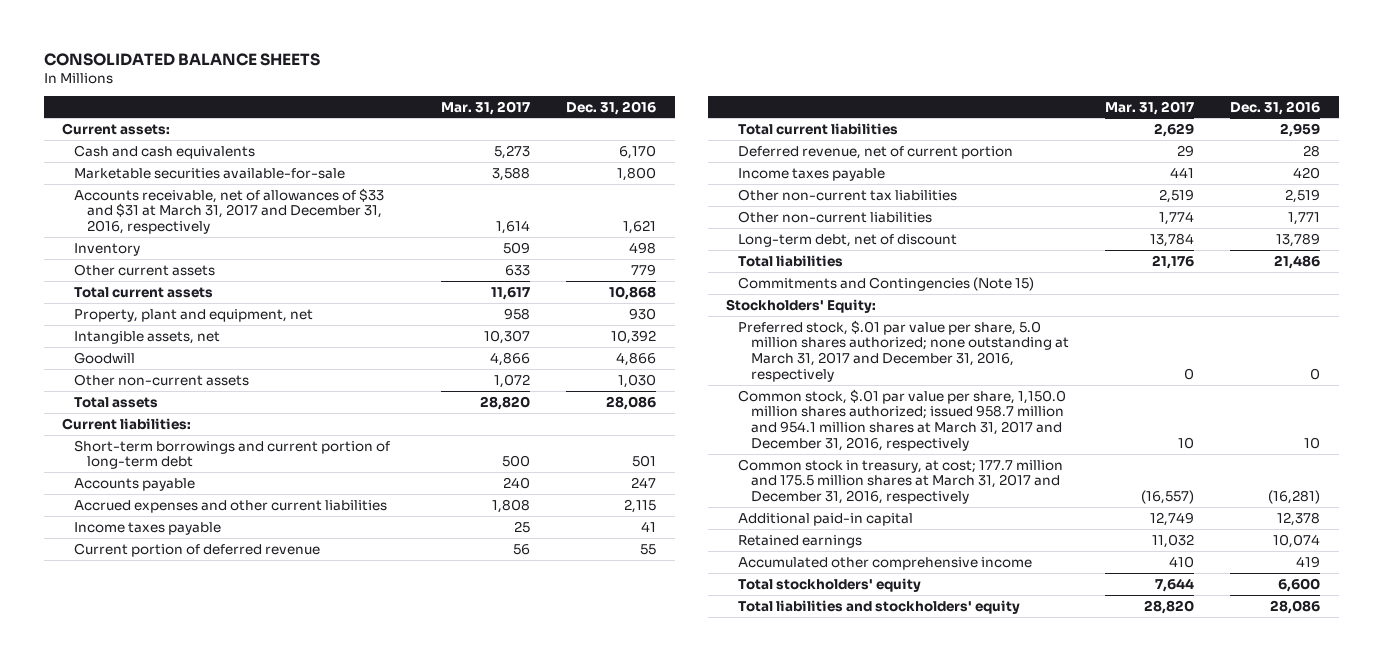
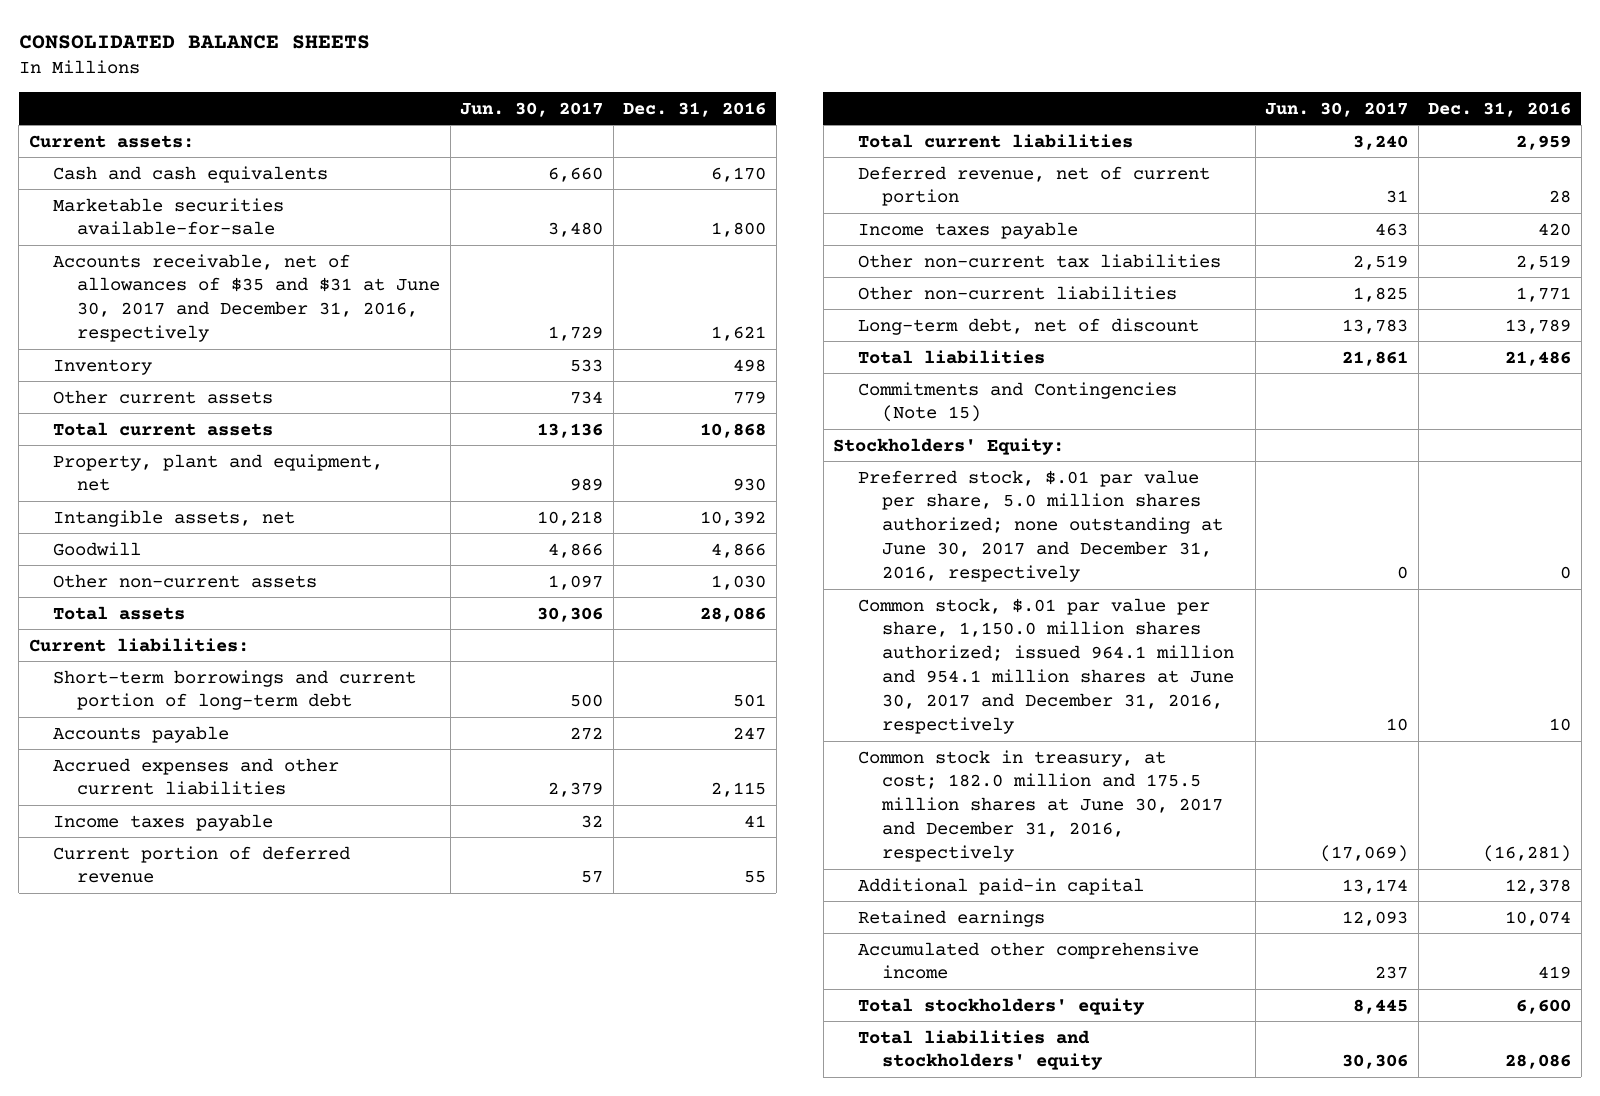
[440,100,530,115] Mar. 31, 2017 -> none
none -> [460,101,604,117] Jun. 30, 2017
[74,187,385,235] Accounts receivable, net of allowances of $33 and $31 at March 31, 2017 and December 31, 2016, respectively -> [52,253,441,343] Accounts receivable, net of allowances of $35 and $31 at June 30, 2017 and December 31, 2016, respectively
[738,319,1069,382] Preferred stock, $.01 par value per share, 5.0 million shares authorized; none outstanding at March 31, 2017 and December 31, 2016, respectively -> [857,469,1224,583] Preferred stock, $.01 par value per share, 5.0 million shares authorized; none outstanding at June 30, 2017 and December 31, 2016, respectively
[738,388,1067,451] Common stock, $.01 par value per share, 1,150.0 million shares authorized; issued 958.7 million and 954.1 million shares at March 31, 2017 and December 31, 2016, respectively -> [857,597,1235,735] Common stock, $.01 par value per share, 1,150.0 million shares authorized; issued 964.1 million and 954.1 million shares at June 30, 2017 and December 31, 2016, respectively
[738,458,1064,505] Common stock in treasury, at cost; 177.7 million and 175.5 million shares at March 31, 2017 and December 31, 2016, respectively -> [857,749,1224,863] Common stock in treasury, at cost; 182.0 million and 175.5 million shares at June 30, 2017 and December 31, 2016, respectively

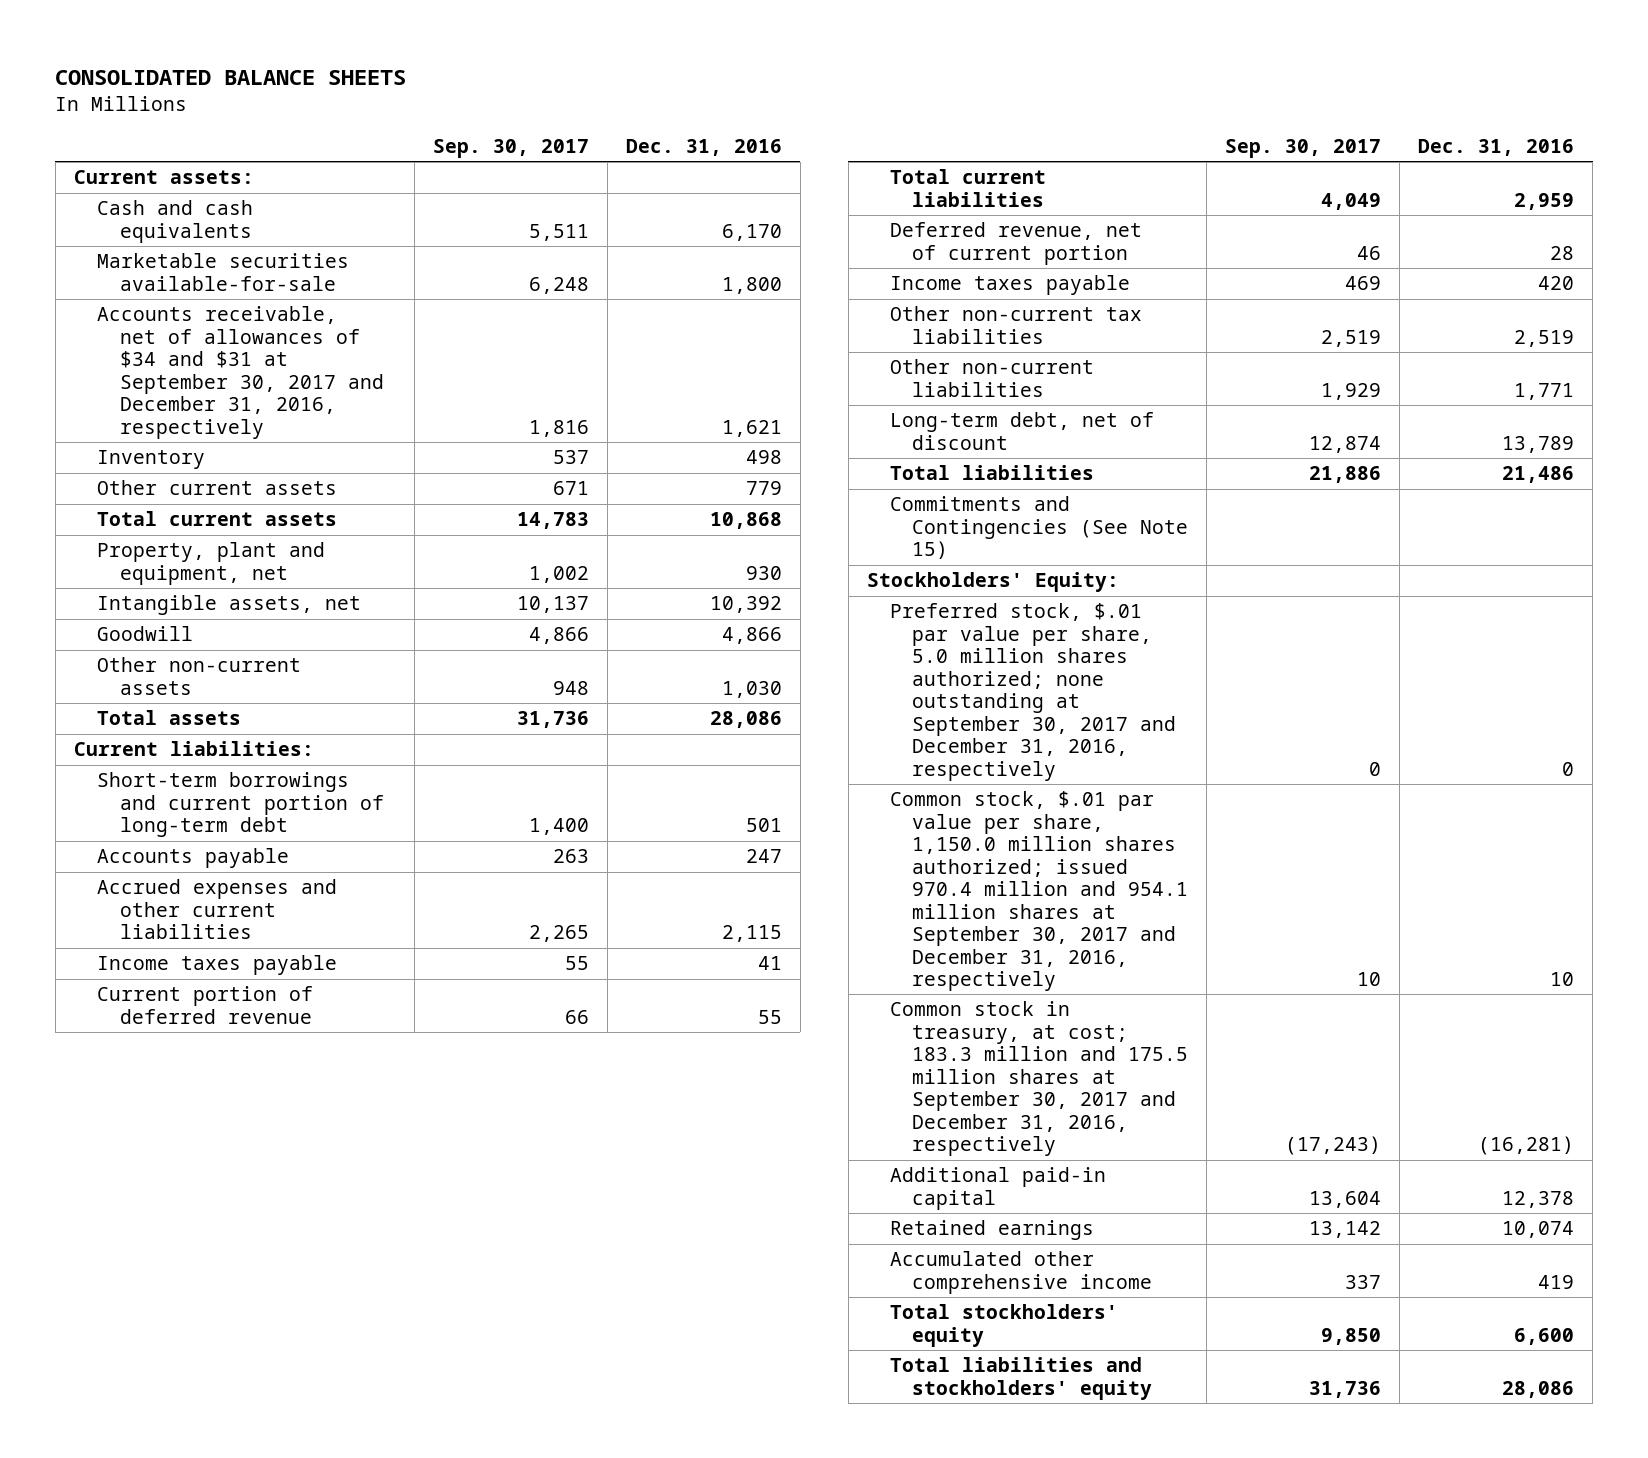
[460,101,604,117] Jun. 30, 2017 -> none
none -> [432,138,589,158] Sep. 30, 2017
[52,253,441,343] Accounts receivable, net of allowances of $35 and $31 at June 30, 2017 and December 31, 2016, respectively -> [96,306,384,439] Accounts receivable, net of allowances of $34 and $31 at September 30, 2017 and December 31, 2016, respectively
[857,381,1177,423] Commitments and Contingencies (Note 15) -> [889,496,1189,560] Commitments and Contingencies (See Note 15)
[857,469,1224,583] Preferred stock, $.01 par value per share, 5.0 million shares authorized; none outstanding at June 30, 2017 and December 31, 2016, respectively -> [889,603,1177,781] Preferred stock, $.01 par value per share, 5.0 million shares authorized; none outstanding at September 30, 2017 and December 31, 2016, respectively
[857,597,1235,735] Common stock, $.01 par value per share, 1,150.0 million shares authorized; issued 964.1 million and 954.1 million shares at June 30, 2017 and December 31, 2016, respectively -> [889,791,1189,992] Common stock, $.01 par value per share, 1,150.0 million shares authorized; issued 970.4 million and 954.1 million shares at September 30, 2017 and December 31, 2016, respectively
[857,749,1224,863] Common stock in treasury, at cost; 182.0 million and 175.5 million shares at June 30, 2017 and December 31, 2016, respectively -> [889,1001,1189,1157] Common stock in treasury, at cost; 183.3 million and 175.5 million shares at September 30, 2017 and December 31, 2016, respectively

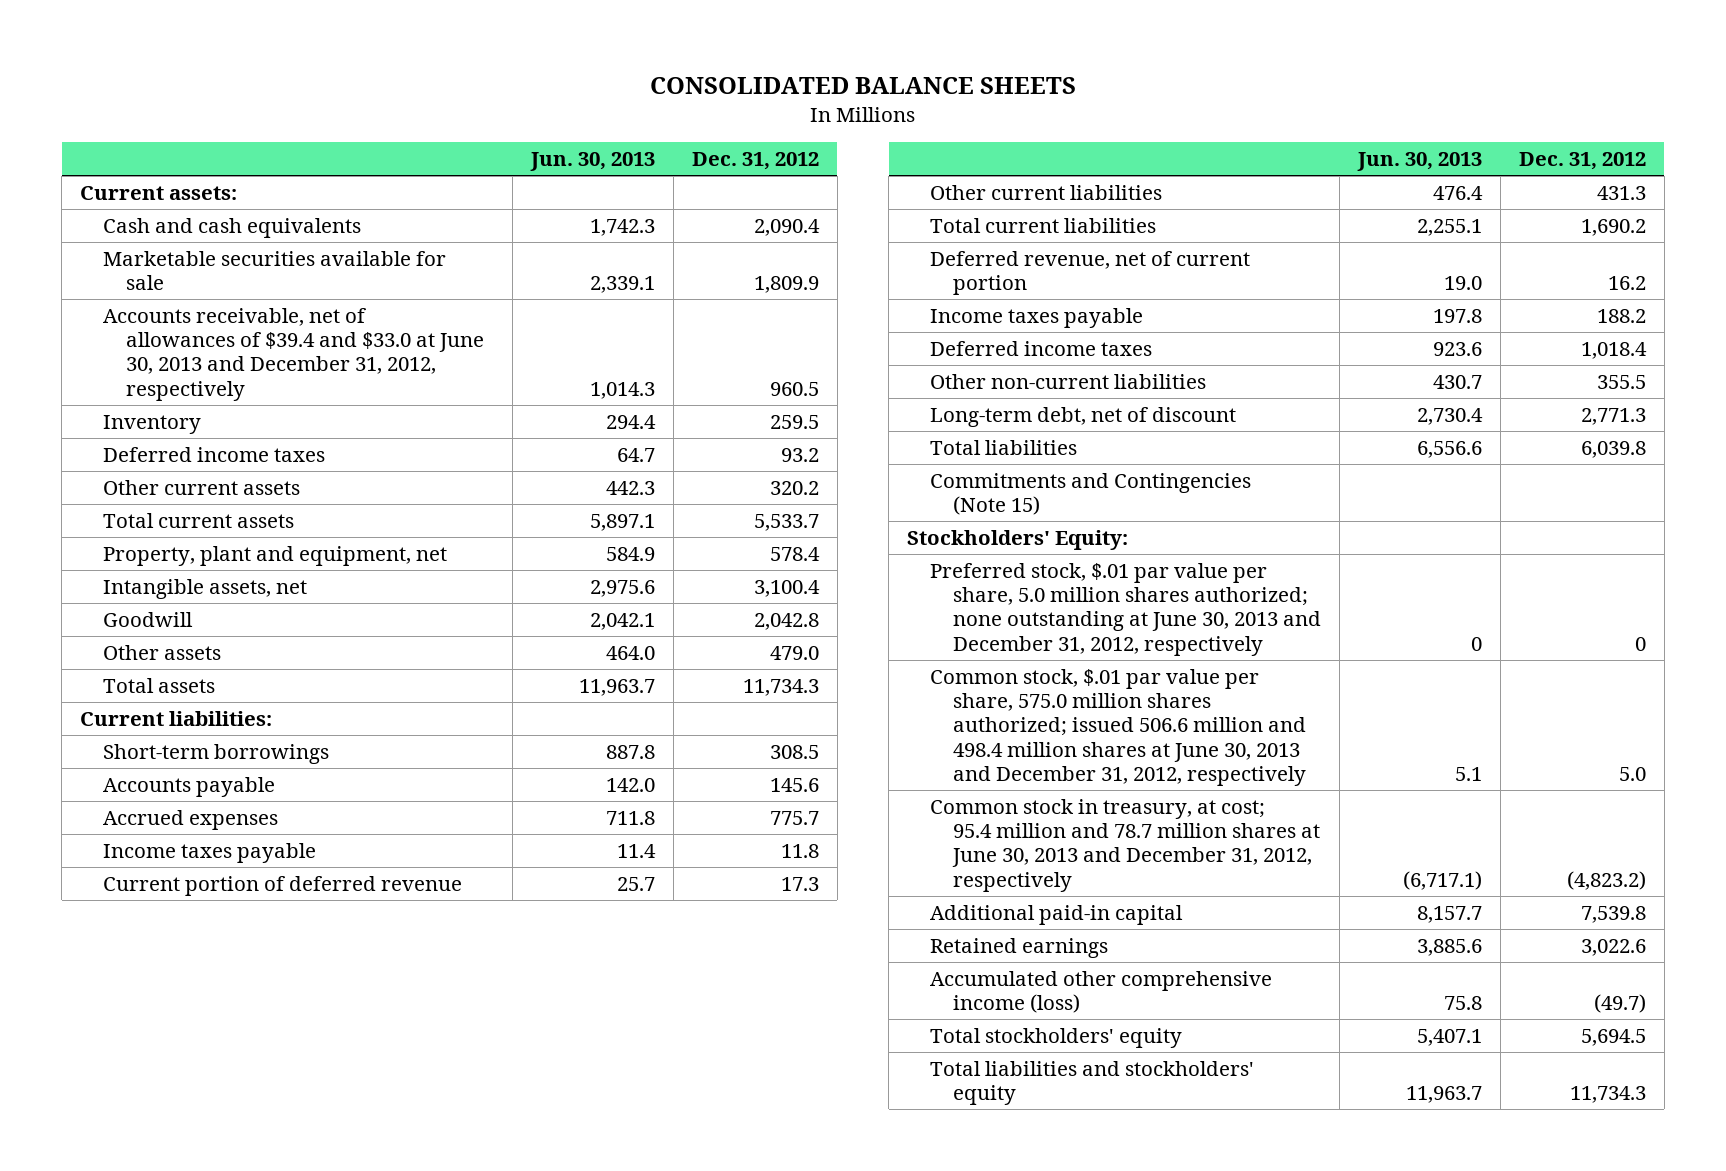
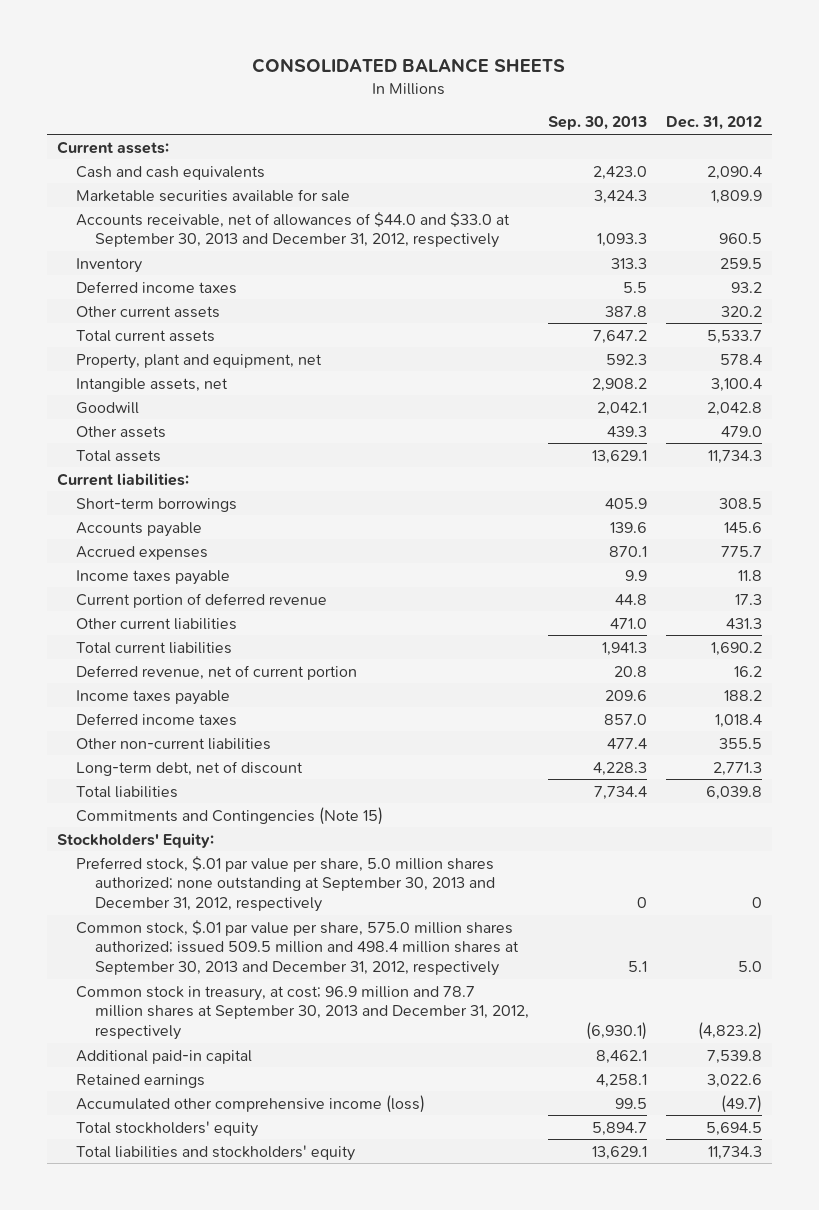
[530,152,656,172] Jun. 30, 2013 -> none
none -> [548,116,648,131] Sep. 30, 2013
[103,307,485,401] Accounts receivable, net of allowances of $39.4 and $33.0 at June 30, 2013 and December 31, 2012, respectively -> [76,211,511,249] Accounts receivable, net of allowances of $44.0 and $33.0 at September 30, 2013 and December 31, 2012, respectively
[930,562,1322,656] Preferred stock, $.01 par value per share, 5.0 million shares authorized; none outstanding at June 30, 2013 and December 31, 2012, respectively -> [76,855,496,913] Preferred stock, $.01 par value per share, 5.0 million shares authorized; none outstanding at September 30, 2013 and December 31, 2012, respectively
[930,668,1307,787] Common stock, $.01 par value per share, 575.0 million shares authorized; issued 506.6 million and 498.4 million shares at June 30, 2013 and December 31, 2012, respectively -> [76,919,520,977] Common stock, $.01 par value per share, 575.0 million shares authorized; issued 509.5 million and 498.4 million shares at September 30, 2013 and December 31, 2012, respectively
[930,798,1321,892] Common stock in treasury, at cost; 95.4 million and 78.7 million shares at June 30, 2013 and December 31, 2012, respectively -> [76,985,530,1041] Common stock in treasury, at cost; 96.9 million and 78.7 million shares at September 30, 2013 and December 31, 2012, respectively

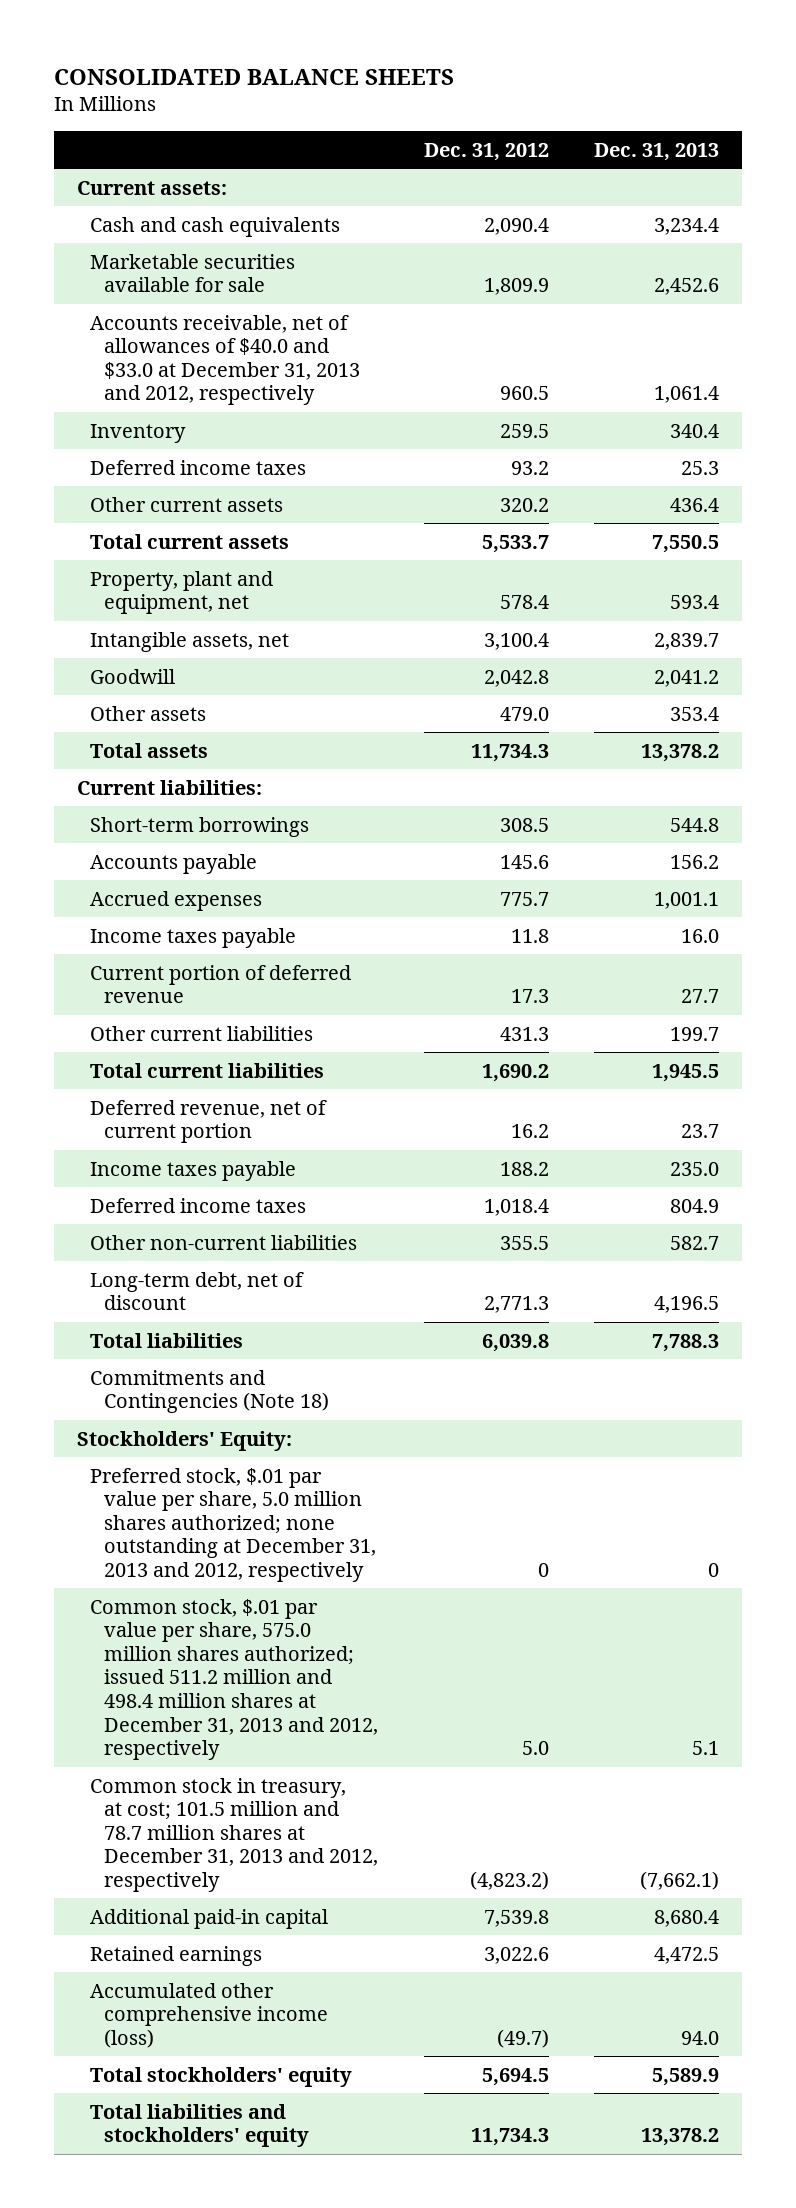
[548,116,648,131] Sep. 30, 2013 -> none
none -> [594,142,720,161] Dec. 31, 2013
[76,211,511,249] Accounts receivable, net of allowances of $44.0 and $33.0 at September 30, 2013 and December 31, 2012, respectively -> [90,314,361,406] Accounts receivable, net of allowances of $40.0 and $33.0 at December 31, 2013 and 2012, respectively
[76,806,384,825] Commitments and Contingencies (Note 15) -> [90,1369,330,1414] Commitments and Contingencies (Note 18)
[76,855,496,913] Preferred stock, $.01 par value per share, 5.0 million shares authorized; none outstanding at September 30, 2013 and December 31, 2012, respectively -> [90,1467,377,1583] Preferred stock, $.01 par value per share, 5.0 million shares authorized; none outstanding at December 31, 2013 and 2012, respectively
[76,919,520,977] Common stock, $.01 par value per share, 575.0 million shares authorized; issued 509.5 million and 498.4 million shares at September 30, 2013 and December 31, 2012, respectively -> [90,1598,379,1761] Common stock, $.01 par value per share, 575.0 million shares authorized; issued 511.2 million and 498.4 million shares at December 31, 2013 and 2012, respectively
[76,985,530,1041] Common stock in treasury, at cost; 96.9 million and 78.7 million shares at September 30, 2013 and December 31, 2012, respectively -> [90,1777,379,1893] Common stock in treasury, at cost; 101.5 million and 78.7 million shares at December 31, 2013 and 2012, respectively

